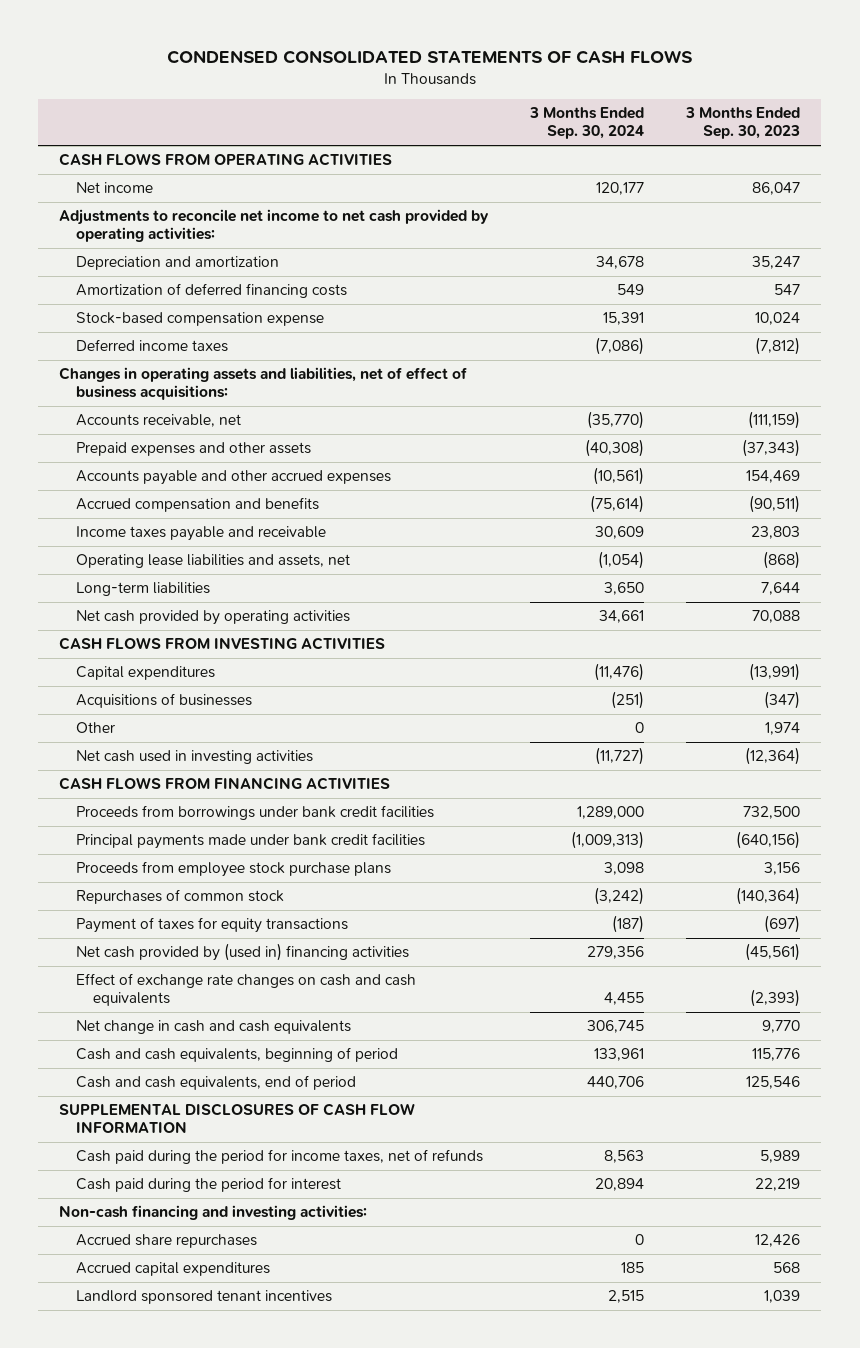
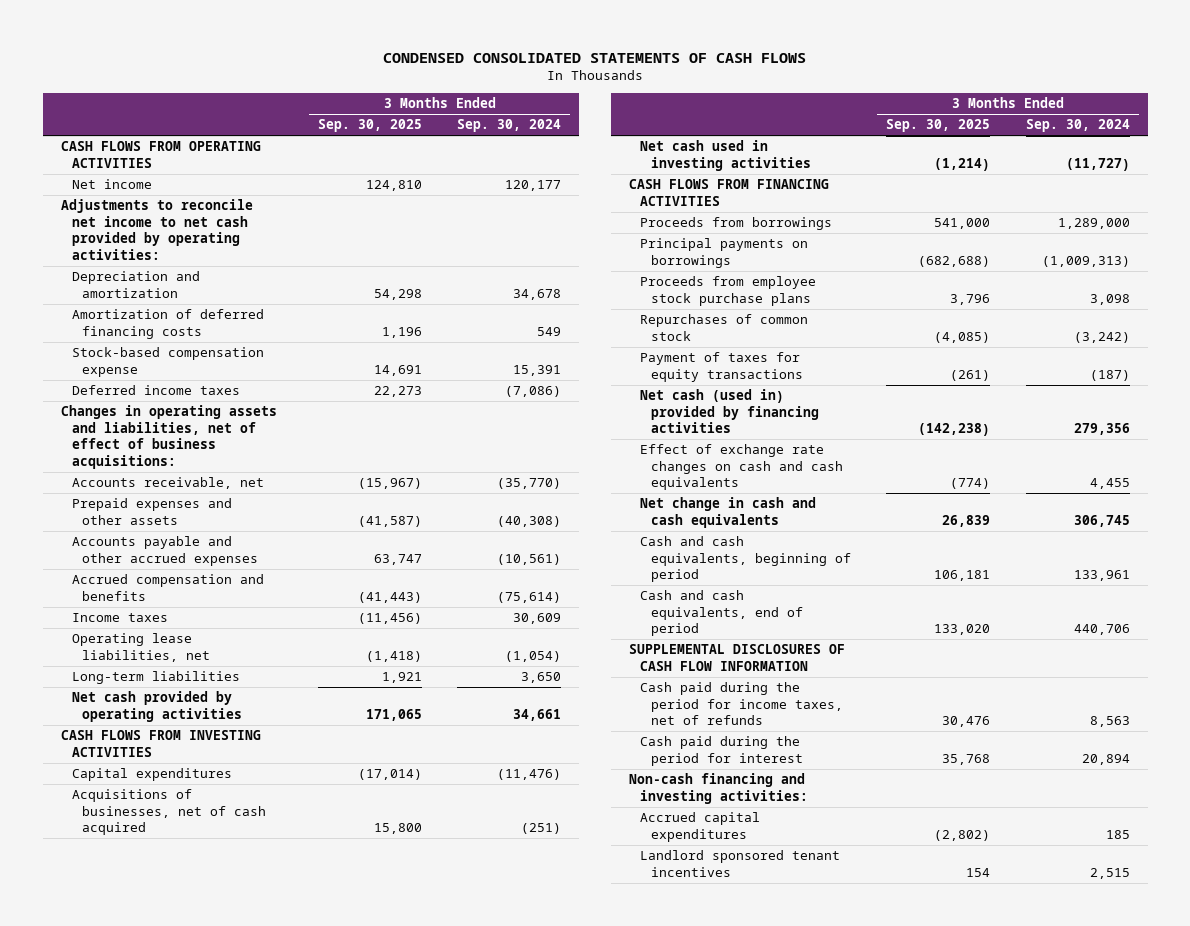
[685,107,801,140] 3 Months Ended Sep. 30, 2023 -> none
none -> [317,119,422,133] Sep. 30, 2025
[76,526,327,542] Income taxes payable and receivable -> [71,613,168,623] Income taxes
[76,554,351,569] Operating lease liabilities and assets, net -> [71,633,211,662] Operating lease liabilities, net
[76,722,116,734] Other -> none
[76,693,253,709] Acquisitions of businesses -> [71,789,267,836] Acquisitions of businesses, net of cash acquired
[76,805,435,821] Proceeds from borrowings under bank credit facilities -> [639,217,832,231] Proceeds from borrowings
[76,833,426,850] Principal payments made under bank credit facilities -> [639,238,808,268] Principal payments on borrowings
[76,943,410,962] Net cash provided by (used in) financing activities -> [639,389,819,434] Net cash (used in) provided by financing activities
[76,1234,258,1249] Accrued share repurchases -> none

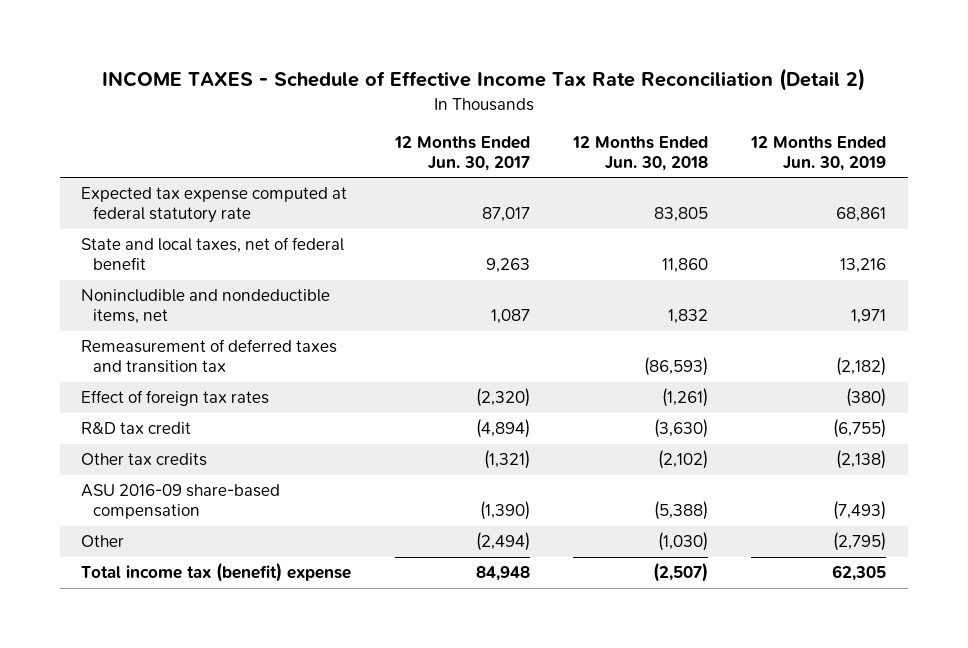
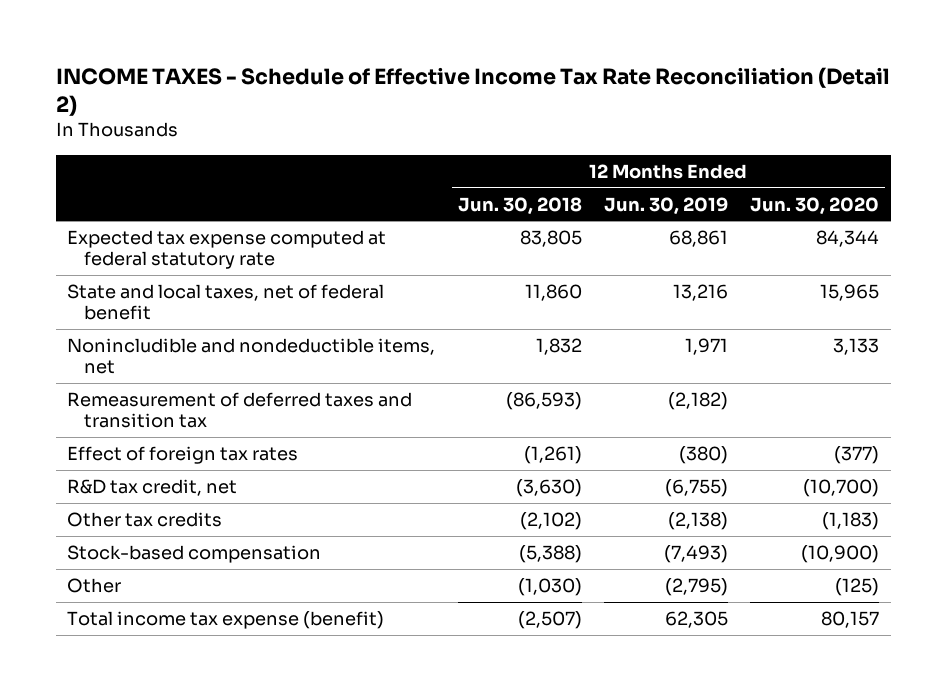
[393,135,530,172] 12 Months Ended Jun. 30, 2017 -> none
none -> [750,196,880,215] Jun. 30, 2020
[81,421,192,435] R&D tax credit -> [67,479,238,497] R&D tax credit, net
[81,484,281,520] ASU 2016-09 share-based compensation -> [67,545,322,564] Stock-based compensation
[81,562,352,583] Total income tax (benefit) expense -> [67,611,385,630] Total income tax expense (benefit)

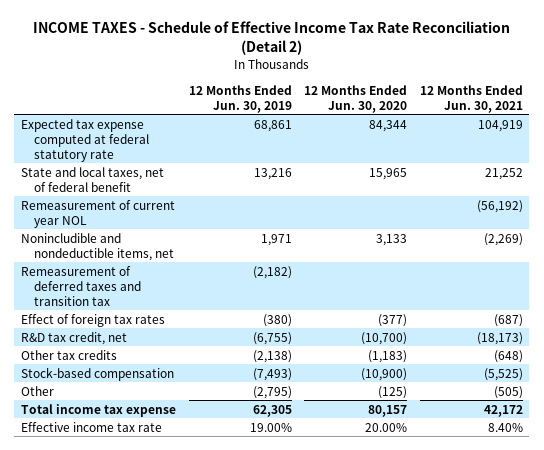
[457,196,582,215] Jun. 30, 2018 -> none
none -> [420,84,524,113] 12 Months Ended Jun. 30, 2021
none -> [20,199,175,228] Remeasurement of current year NOL
[67,611,385,630] Total income tax expense (benefit) -> [20,403,176,417] Total income tax expense
none -> [20,421,162,432] Effective income tax rate

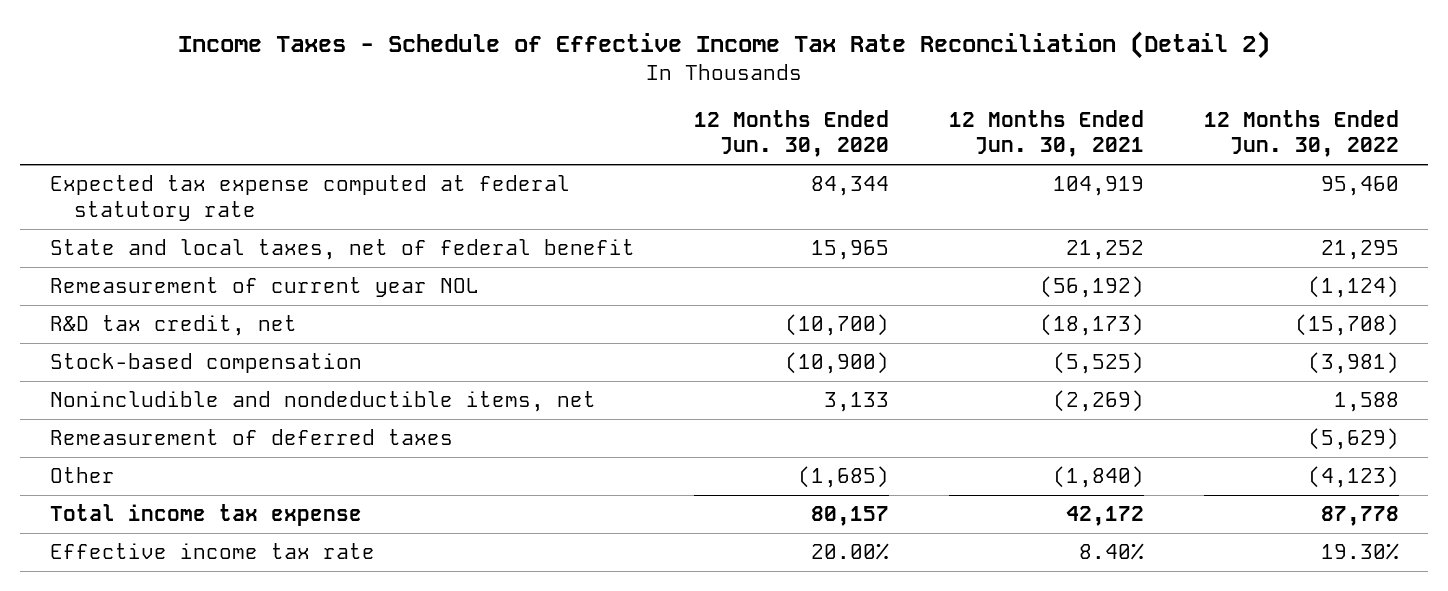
[32,21,510,56] INCOME TAXES - Schedule of Effective Income Tax Rate Reconciliation (Detail 2) -> [178,30,1271,59] Income Taxes - Schedule of Effective Income Tax Rate Reconciliation (Detail 2)
[188,84,292,113] 12 Months Ended Jun. 30, 2019 -> none
none -> [1203,109,1399,158] 12 Months Ended Jun. 30, 2022
[20,265,141,306] Remeasurement of deferred taxes and transition tax -> none
[20,313,165,327] Effect of foreign tax rates -> none
[20,349,117,360] Other tax credits -> none
[20,232,174,261] Nonincludible and nondeductible items, net -> [49,391,596,413] Nonincludible and nondeductible items, net
none -> [49,429,453,446] Remeasurement of deferred taxes
[378,385,408,399] (125) -> [798,466,890,489] (1,685)
[494,385,524,399] (505) -> [1053,466,1145,489] (1,840)

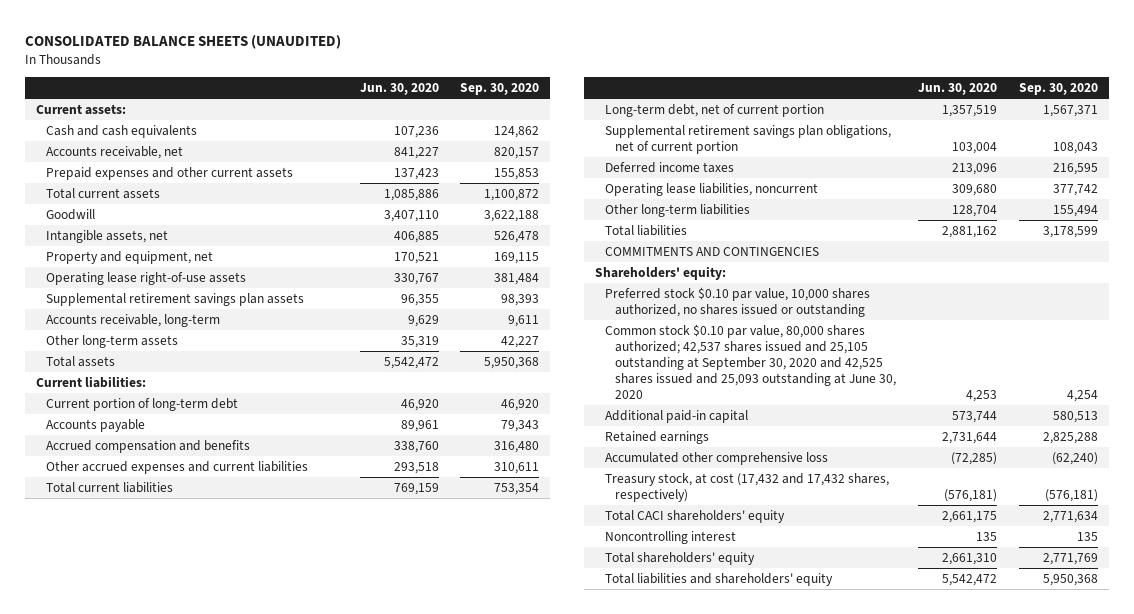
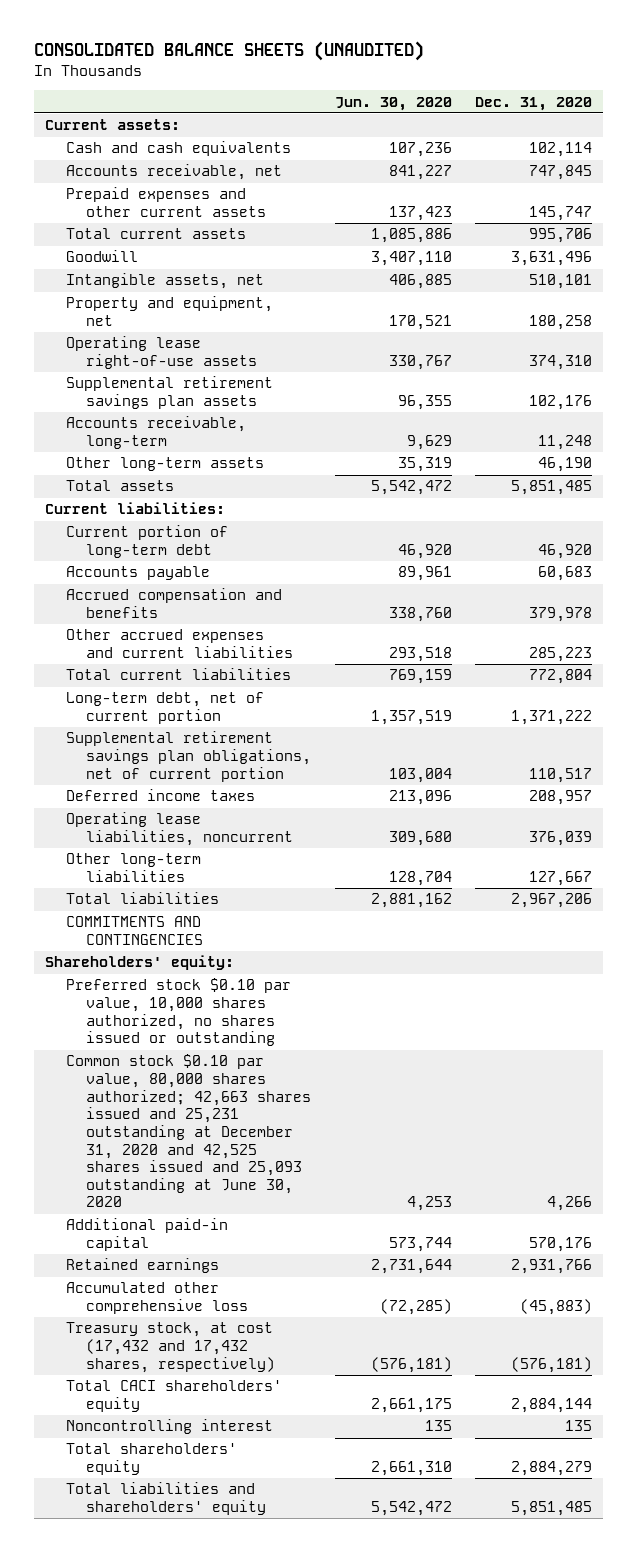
[460,82,540,95] Sep. 30, 2020 -> none
none -> [474,96,592,111] Dec. 31, 2020
[604,324,897,399] Common stock $0.10 par value, 80,000 shares authorized; 42,537 shares issued and 25,105 outstanding at September 30, 2020 and 42,525 shares issued and 25,093 outstanding at June 30, 2020 -> [65,1054,312,1208] Common stock $0.10 par value, 80,000 shares authorized; 42,663 shares issued and 25,231 outstanding at December 31, 2020 and 42,525 shares issued and 25,093 outstanding at June 30, 2020

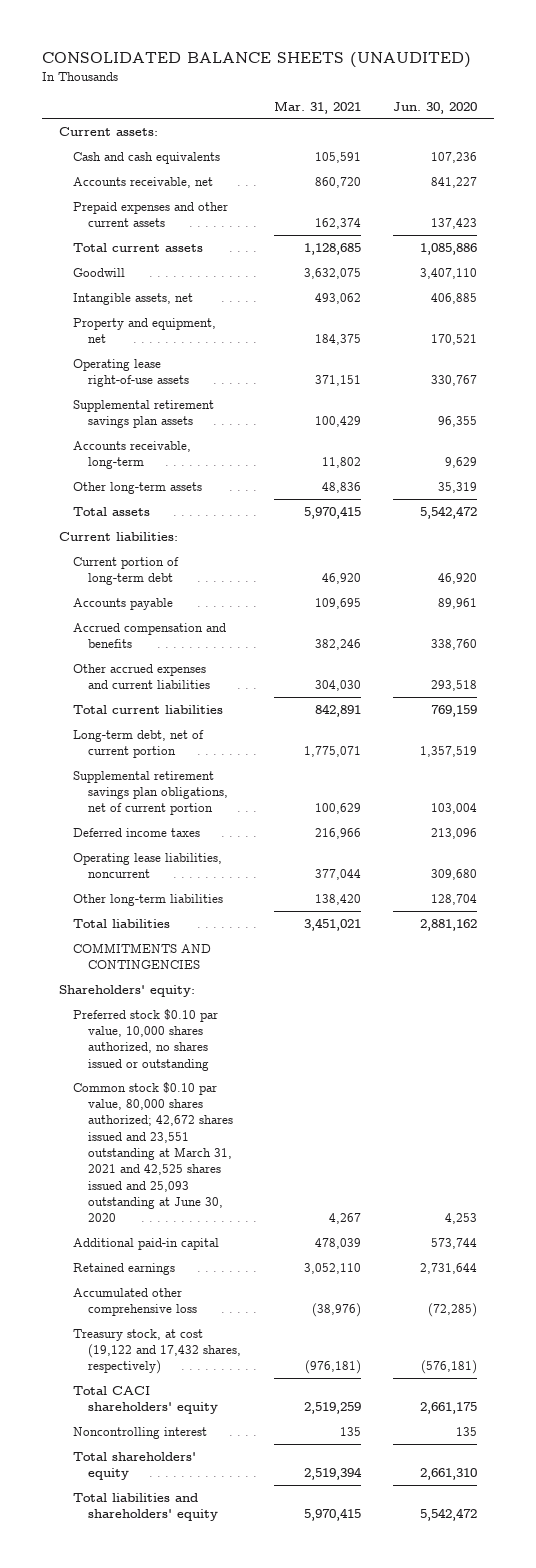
[474,96,592,111] Dec. 31, 2020 -> none
none -> [273,100,361,114] Mar. 31, 2021
[65,1054,312,1208] Common stock $0.10 par value, 80,000 shares authorized; 42,663 shares issued and 25,231 outstanding at December 31, 2020 and 42,525 shares issued and 25,093 outstanding at June 30, 2020 -> [73,1081,234,1223] Common stock $0.10 par value, 80,000 shares authorized; 42,672 shares issued and 23,551 outstanding at March 31, 2021 and 42,525 shares issued and 25,093 outstanding at June 30, 2020
[65,1322,276,1373] Treasury stock, at cost (17,432 and 17,432 shares, respectively) -> [73,1328,242,1375] Treasury stock, at cost (19,122 and 17,432 shares, respectively)

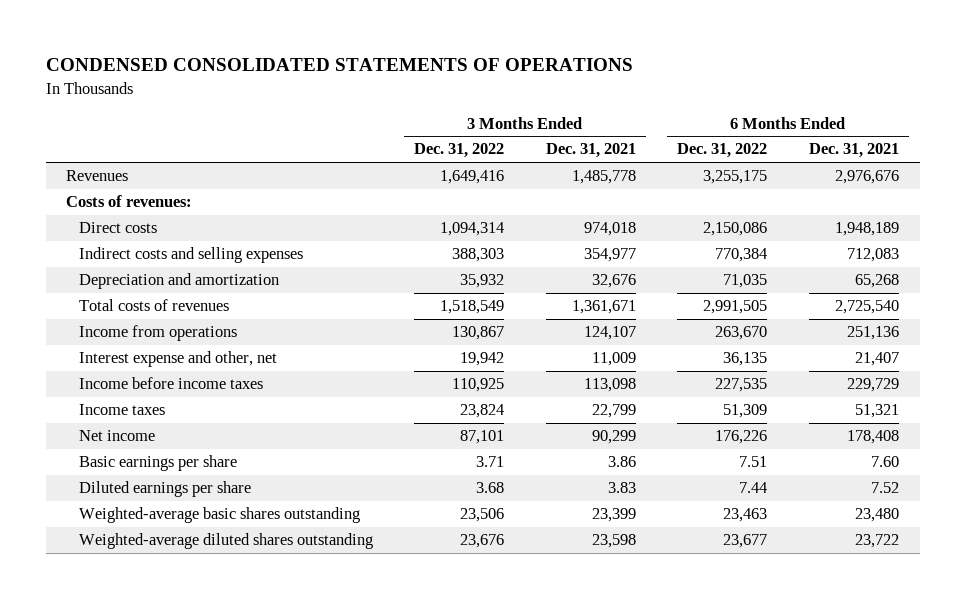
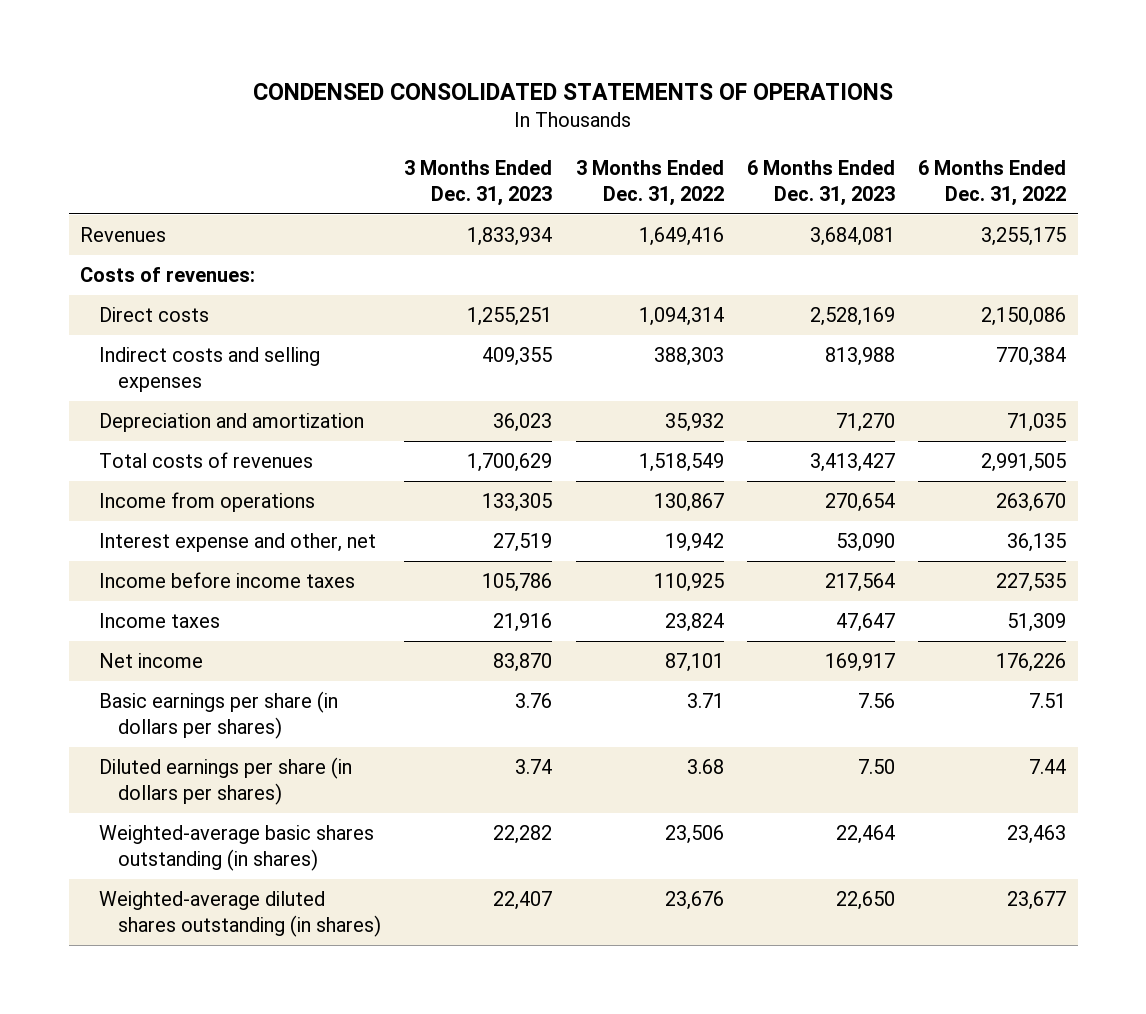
[545,143,636,159] Dec. 31, 2021 -> none
[808,143,899,159] Dec. 31, 2021 -> none
none -> [404,159,553,206] 3 Months Ended Dec. 31, 2023
none -> [746,159,895,206] 6 Months Ended Dec. 31, 2023
[78,455,237,472] Basic earnings per share -> [99,691,339,740] Basic earnings per share (in dollars per shares)
[78,481,251,498] Diluted earnings per share -> [99,757,353,806] Diluted earnings per share (in dollars per shares)
[78,507,360,524] Weighted-average basic shares outstanding -> [99,825,375,872] Weighted-average basic shares outstanding (in shares)
[78,533,373,550] Weighted-average diluted shares outstanding -> [99,891,382,938] Weighted-average diluted shares outstanding (in shares)

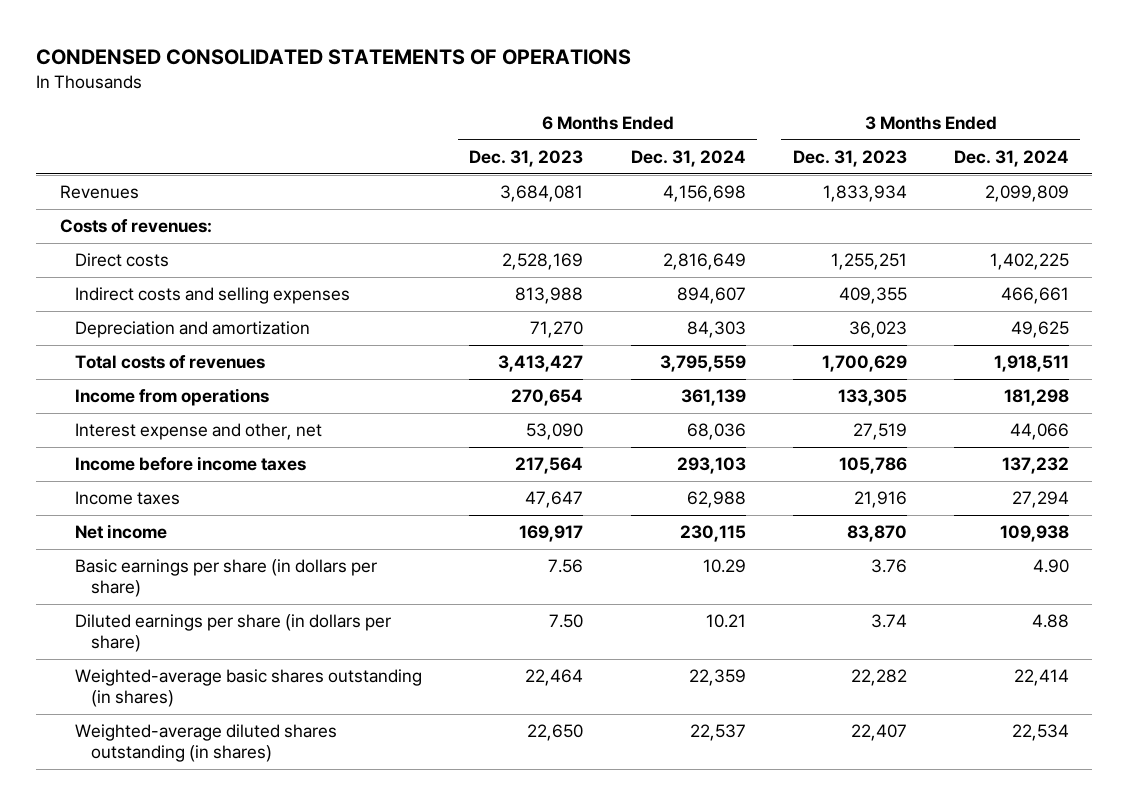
[575,159,724,206] 3 Months Ended Dec. 31, 2022 -> none
[917,159,1066,206] 6 Months Ended Dec. 31, 2022 -> none
none -> [630,150,746,168] Dec. 31, 2024
none -> [953,150,1069,168] Dec. 31, 2024
[99,691,339,740] Basic earnings per share (in dollars per shares) -> [75,559,378,598] Basic earnings per share (in dollars per share)
[99,757,353,806] Diluted earnings per share (in dollars per shares) -> [75,614,392,653] Diluted earnings per share (in dollars per share)

